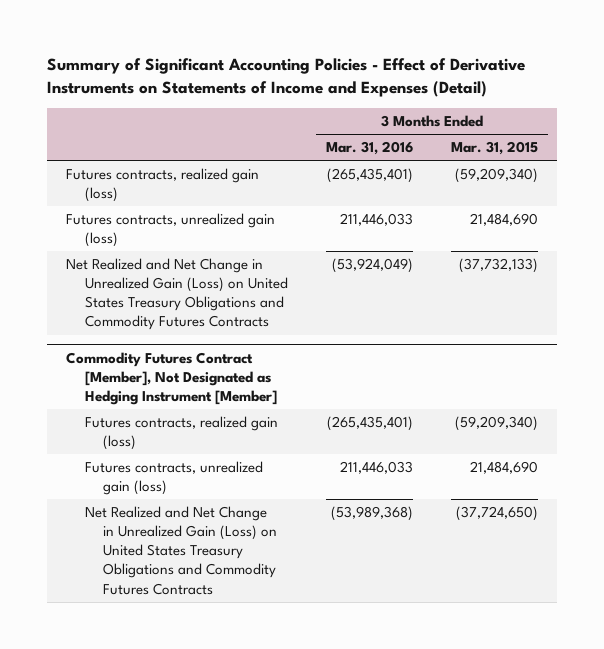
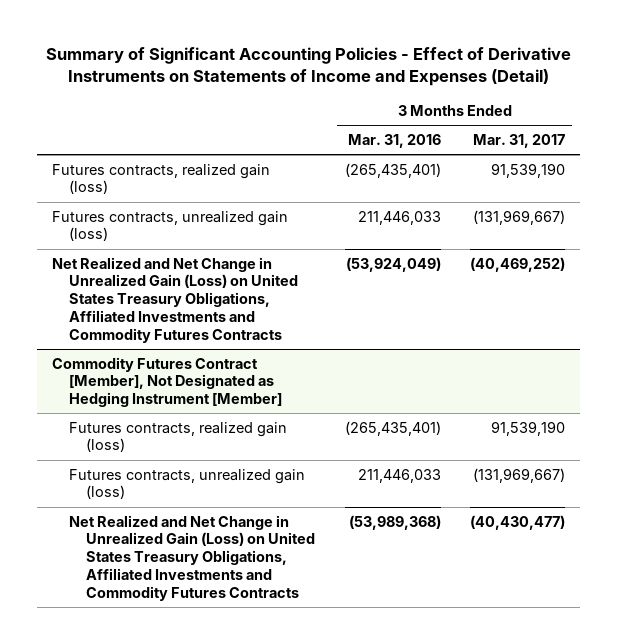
[451,140,539,155] Mar. 31, 2015 -> none
none -> [473,134,566,149] Mar. 31, 2017
[66,257,288,331] Net Realized and Net Change in Unrealized Gain (Loss) on United States Treasury Obligations and Commodity Futures Contracts -> [52,256,299,343] Net Realized and Net Change in Unrealized Gain (Loss) on United States Treasury Obligations, Affiliated Investments and Commodity Futures Contracts
[84,505,277,595] Net Realized and Net Change in Unrealized Gain (Loss) on United States Treasury Obligations and Commodity Futures Contracts -> [69,514,316,601] Net Realized and Net Change in Unrealized Gain (Loss) on United States Treasury Obligations, Affiliated Investments and Commodity Futures Contracts

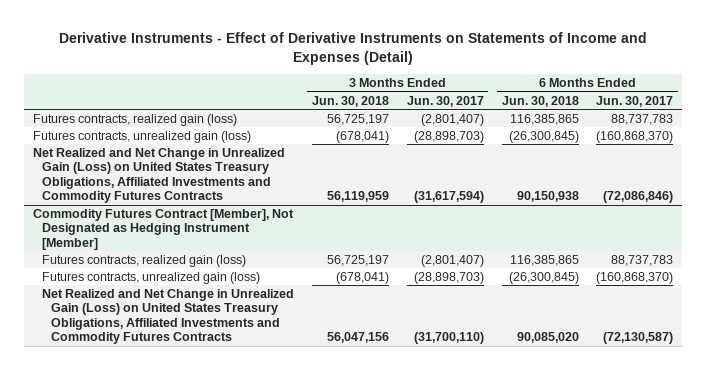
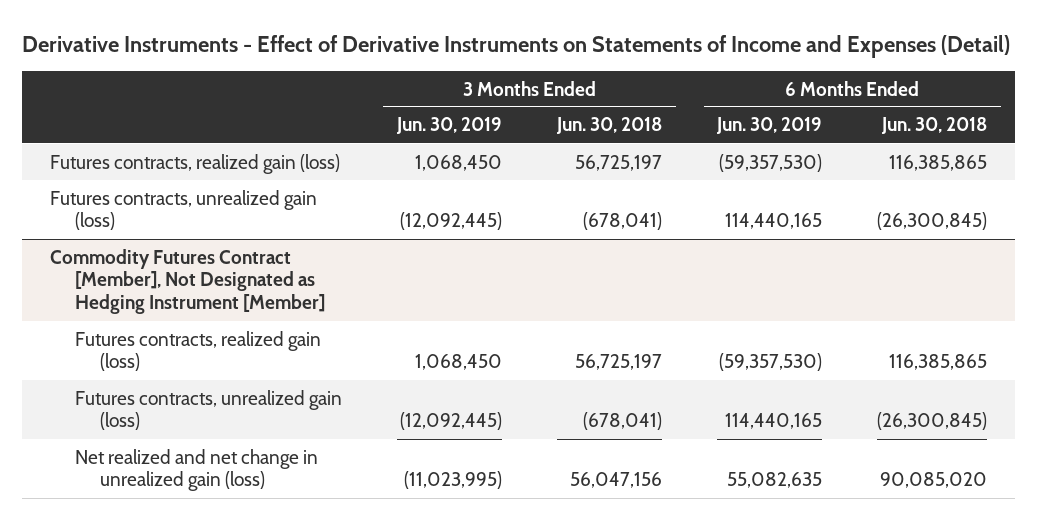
[406,95,484,107] Jun. 30, 2017 -> none
[596,95,674,107] Jun. 30, 2017 -> none
none -> [396,117,503,135] Jun. 30, 2019
none -> [716,117,823,135] Jun. 30, 2019
[32,147,285,204] Net Realized and Net Change in Unrealized Gain (Loss) on United States Treasury Obligations, Affiliated Investments and Commodity Futures Contracts -> none
[42,288,295,345] Net Realized and Net Change in Unrealized Gain (Loss) on United States Treasury Obligations, Affiliated Investments and Commodity Futures Contracts -> [74,448,318,492] Net realized and net change in unrealized gain (loss)

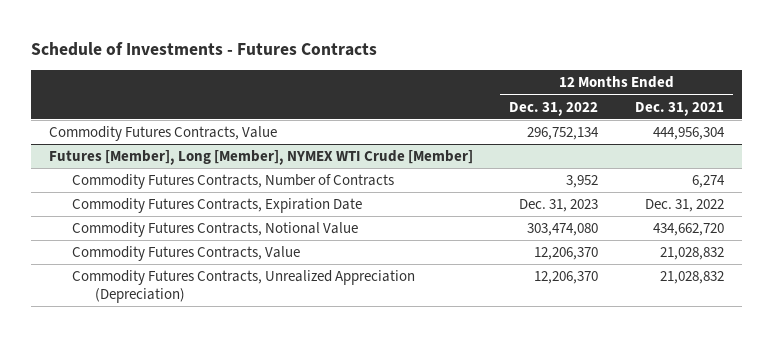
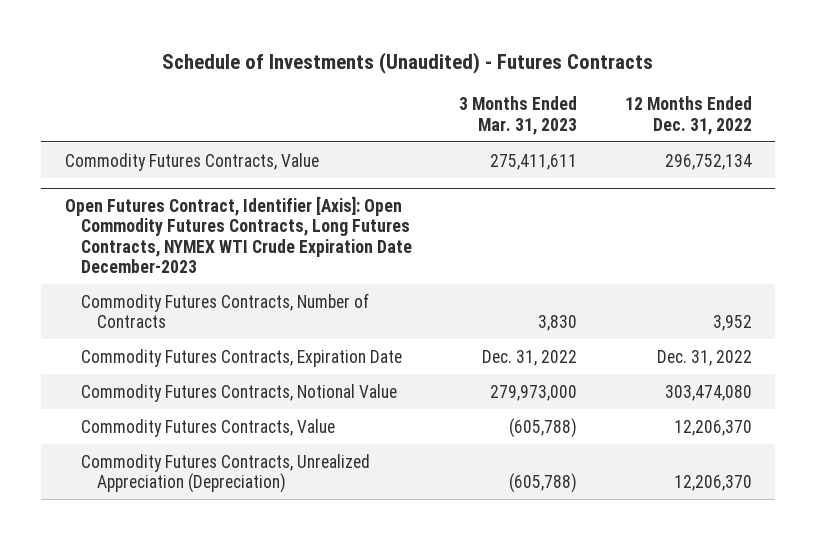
[31,41,378,56] Schedule of Investments - Futures Contracts -> [162,51,654,74] Schedule of Investments (Unaudited) - Futures Contracts
[634,101,724,116] Dec. 31, 2021 -> none
none -> [459,96,578,135] 3 Months Ended Mar. 31, 2023
[49,150,474,166] Futures [Member], Long [Member], NYMEX WTI Crude [Member] -> none
none -> [65,195,412,274] Open Futures Contract, Identifier [Axis]: Open Commodity Futures Contracts, Long Futures Contracts, NYMEX WTI Crude Expiration Date December-2023
[519,199,599,213] Dec. 31, 2023 -> [656,349,752,366] Dec. 31, 2022

